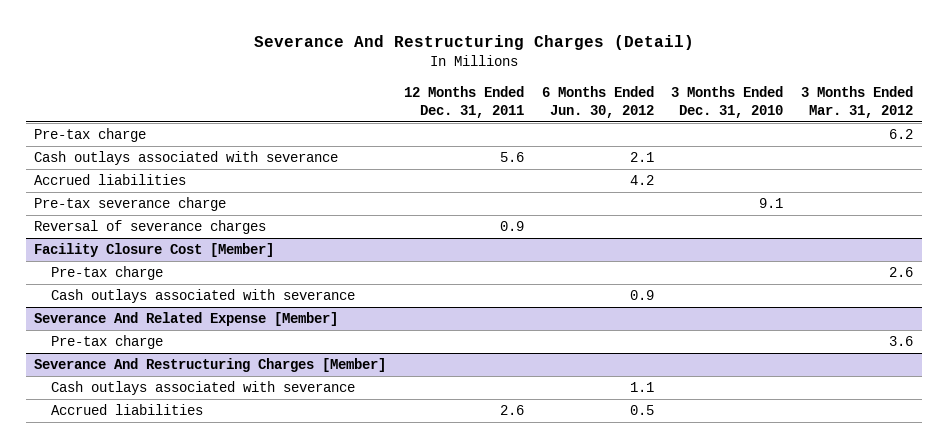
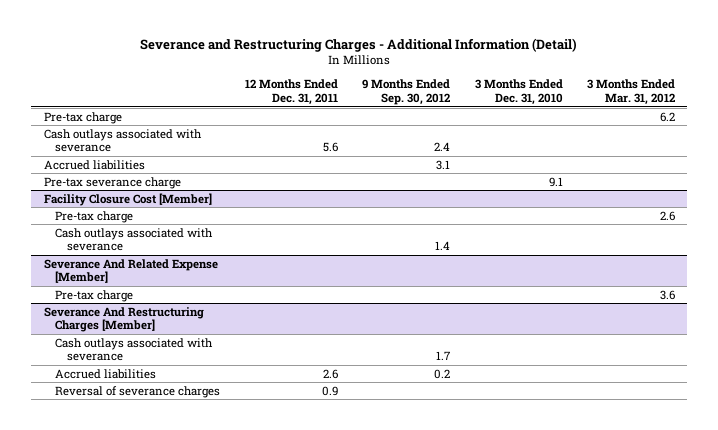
[253,35,694,51] Severance And Restructuring Charges (Detail) -> [140,37,578,52] Severance and Restructuring Charges - Additional Information (Detail)
[541,85,654,118] 6 Months Ended Jun. 30, 2012 -> none
none -> [362,79,451,106] 9 Months Ended Sep. 30, 2012
[34,220,267,235] Reversal of severance charges -> none
none -> [55,385,221,398] Reversal of severance charges

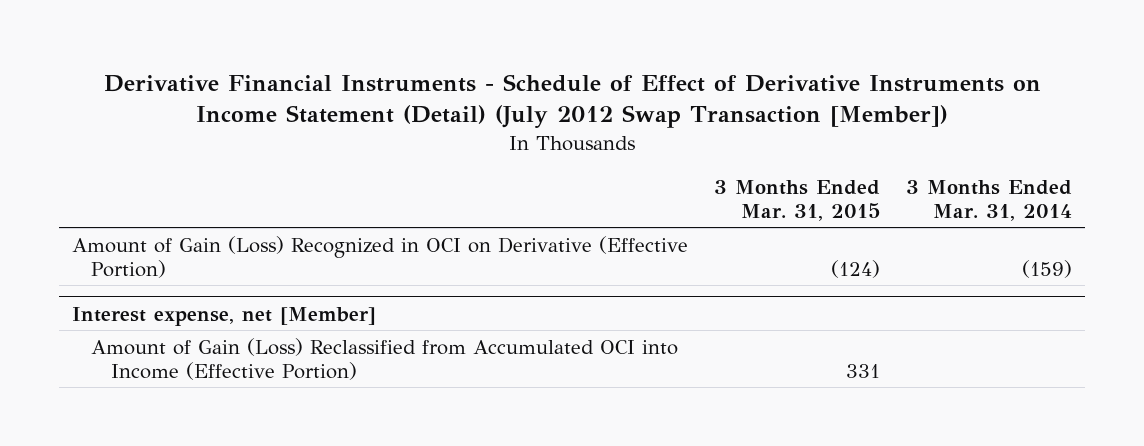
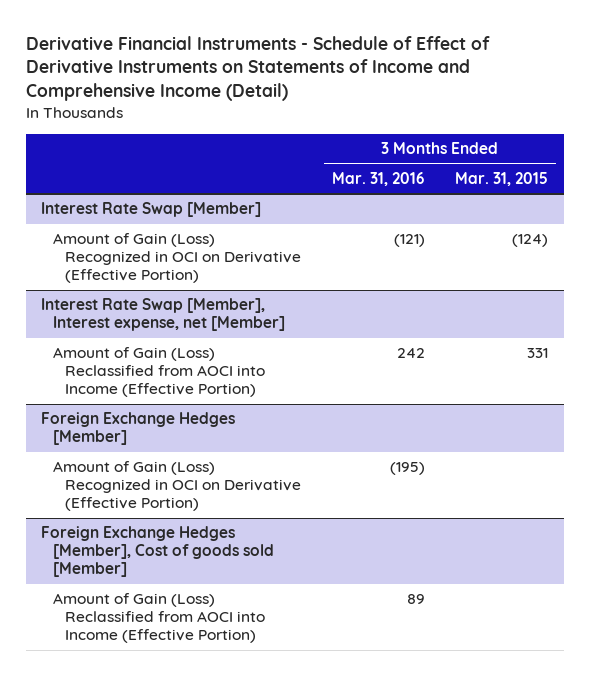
[103,73,1041,129] Derivative Financial Instruments - Schedule of Effect of Derivative Instruments on Income Statement (Detail) (July 2012 Swap Transaction [Member]) -> [25,35,490,102] Derivative Financial Instruments - Schedule of Effect of Derivative Instruments on Statements of Income and Comprehensive Income (Detail)
[905,179,1072,221] 3 Months Ended Mar. 31, 2014 -> none
none -> [331,171,425,186] Mar. 31, 2016
none -> [40,202,261,218] Interest Rate Swap [Member]
[72,306,377,326] Interest expense, net [Member] -> [40,298,286,332] Interest Rate Swap [Member], Interest expense, net [Member]
[91,337,679,380] Amount of Gain (Loss) Reclassified from Accumulated OCI into Income (Effective Portion) -> [53,347,266,398] Amount of Gain (Loss) Reclassified from AOCI into Income (Effective Portion)
none -> [40,412,235,446] Foreign Exchange Hedges [Member]
none -> [53,461,302,512] Amount of Gain (Loss) Recognized in OCI on Derivative (Effective Portion)
none -> [40,526,275,578] Foreign Exchange Hedges [Member], Cost of goods sold [Member]
none -> [53,593,266,644] Amount of Gain (Loss) Reclassified from AOCI into Income (Effective Portion)

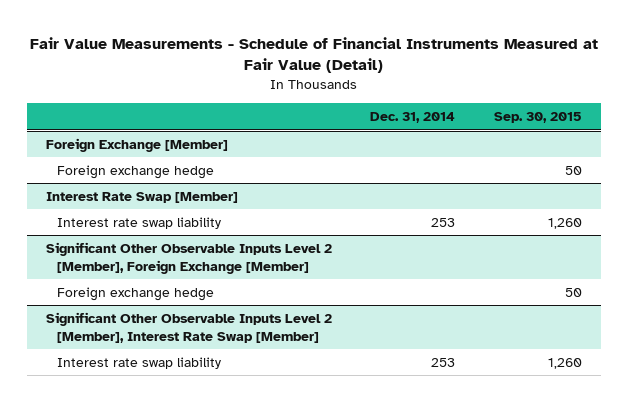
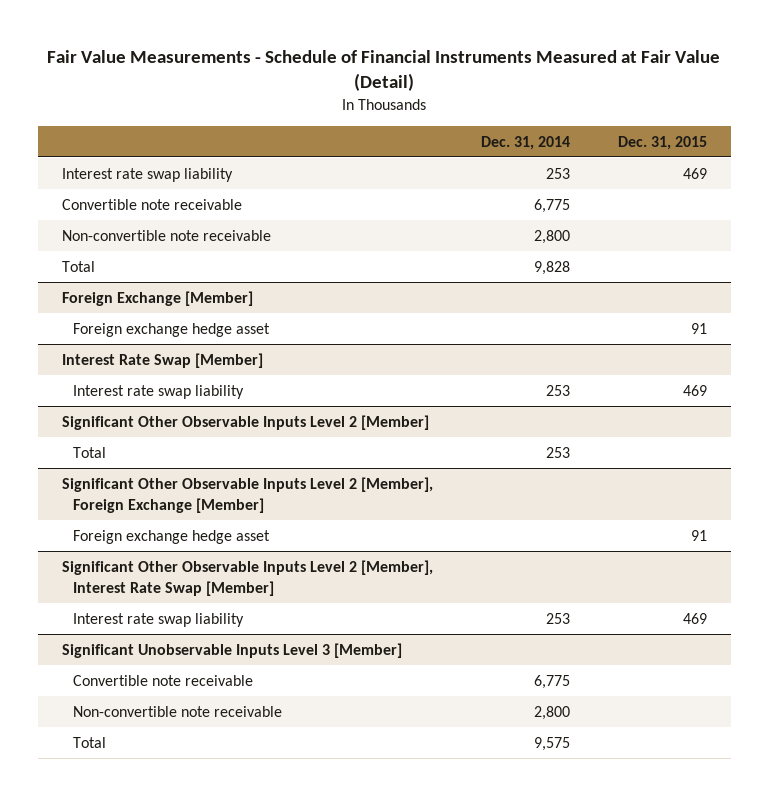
[493,112,582,124] Sep. 30, 2015 -> none
none -> [617,135,707,150] Dec. 31, 2015
none -> [61,167,233,182] Interest rate swap liability
none -> [61,198,242,210] Convertible note receivable
none -> [61,229,271,241] Non-convertible note receivable
none -> [61,260,95,272] Total
[56,164,214,179] Foreign exchange hedge -> [73,322,271,337] Foreign exchange hedge asset
none -> [61,414,429,430] Significant Other Observable Inputs Level 2 [Member]
none -> [73,446,107,458] Total
[56,286,214,301] Foreign exchange hedge -> [73,529,271,544] Foreign exchange hedge asset
none -> [61,642,402,658] Significant Unobservable Inputs Level 3 [Member]
none -> [73,674,254,686] Convertible note receivable
none -> [73,705,283,717] Non-convertible note receivable
none -> [73,736,107,748] Total

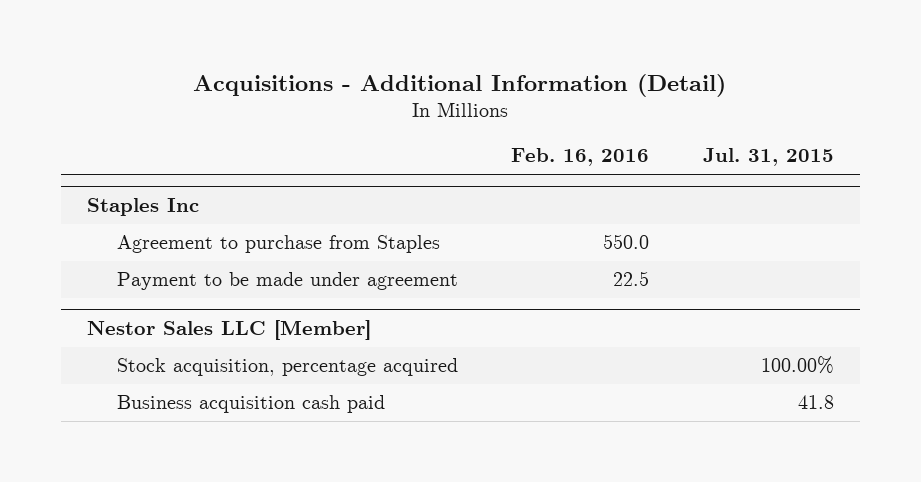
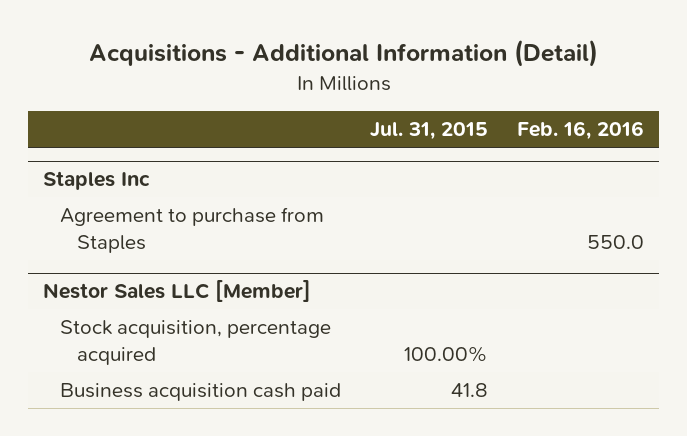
[117,272,459,291] Payment to be made under agreement -> none

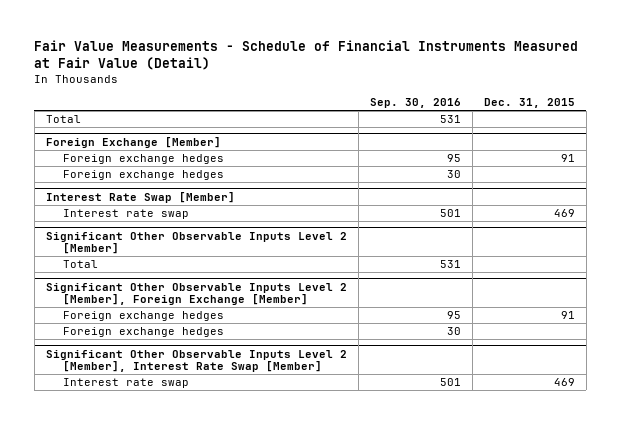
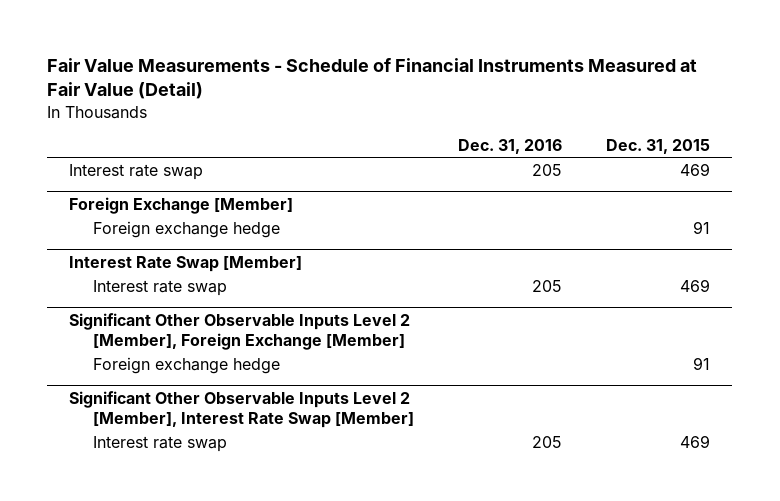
[369,98,461,109] Sep. 30, 2016 -> none
none -> [458,139,563,155] Dec. 31, 2016
[45,115,81,124] Total -> none
none -> [69,163,204,180] Interest rate swap
[62,170,224,181] Foreign exchange hedges -> none
[62,154,224,165] Foreign exchange hedges -> [93,220,281,238] Foreign exchange hedge
[45,231,347,255] Significant Other Observable Inputs Level 2 [Member] -> none
[62,260,98,269] Total -> none
[62,327,224,338] Foreign exchange hedges -> none
[62,311,224,322] Foreign exchange hedges -> [93,356,281,374] Foreign exchange hedge

